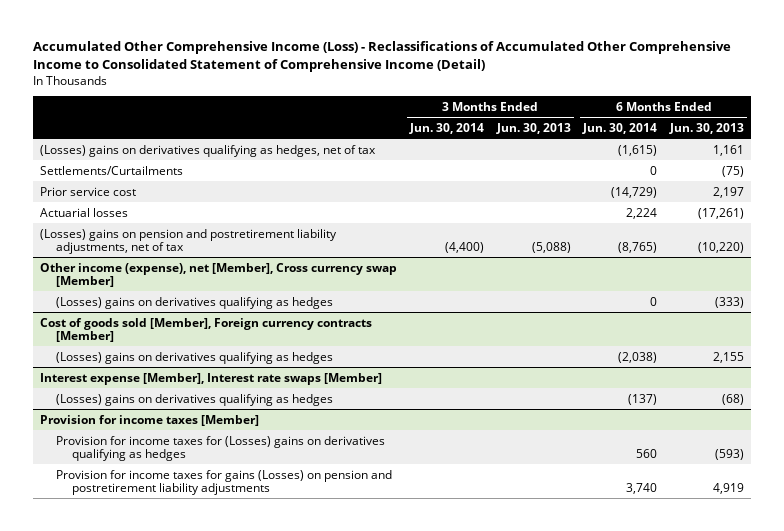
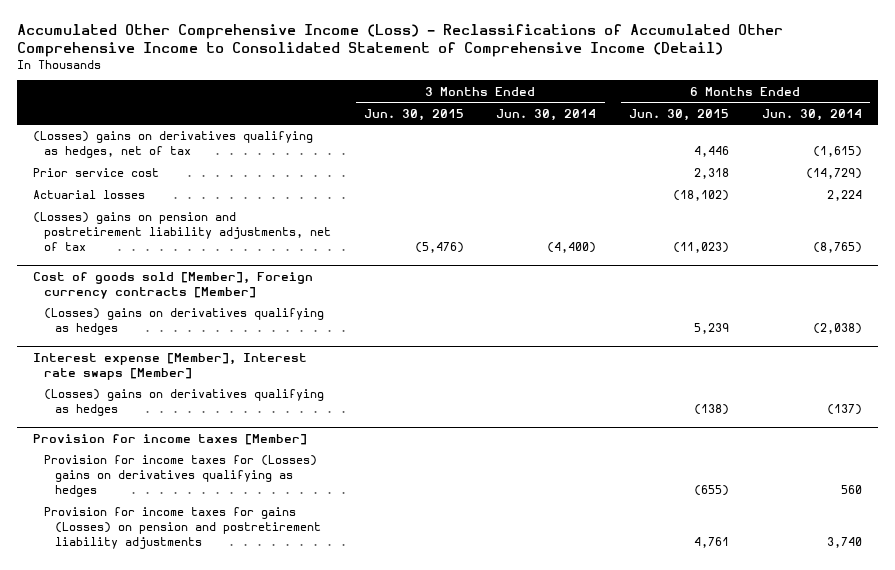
[495,122,571,134] Jun. 30, 2013 -> none
[669,122,745,134] Jun. 30, 2013 -> none
none -> [363,108,464,121] Jun. 30, 2015
none -> [629,108,730,121] Jun. 30, 2015
[39,165,183,175] Settlements/Curtailments -> none
[39,262,397,287] Other income (expense), net [Member], Cross currency swap [Member] -> none
[55,296,333,309] (Losses) gains on derivatives qualifying as hedges -> none

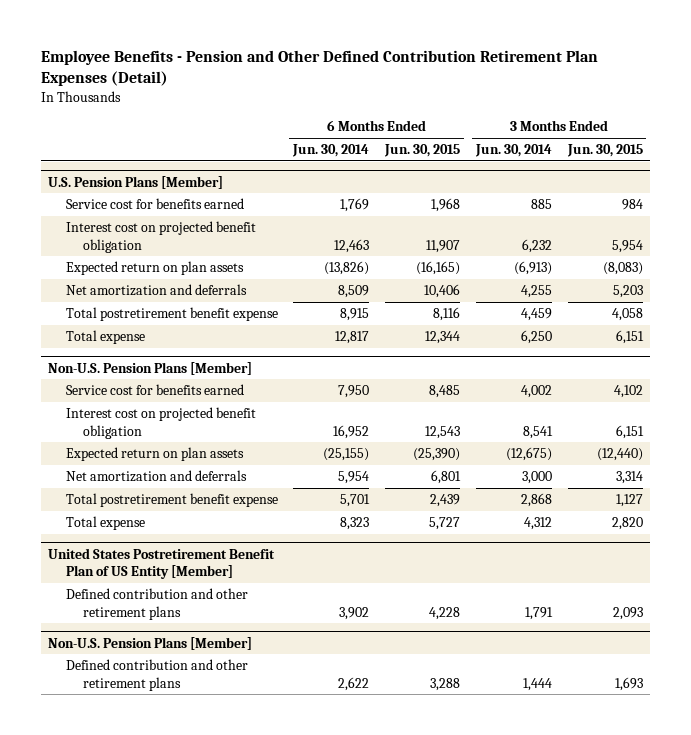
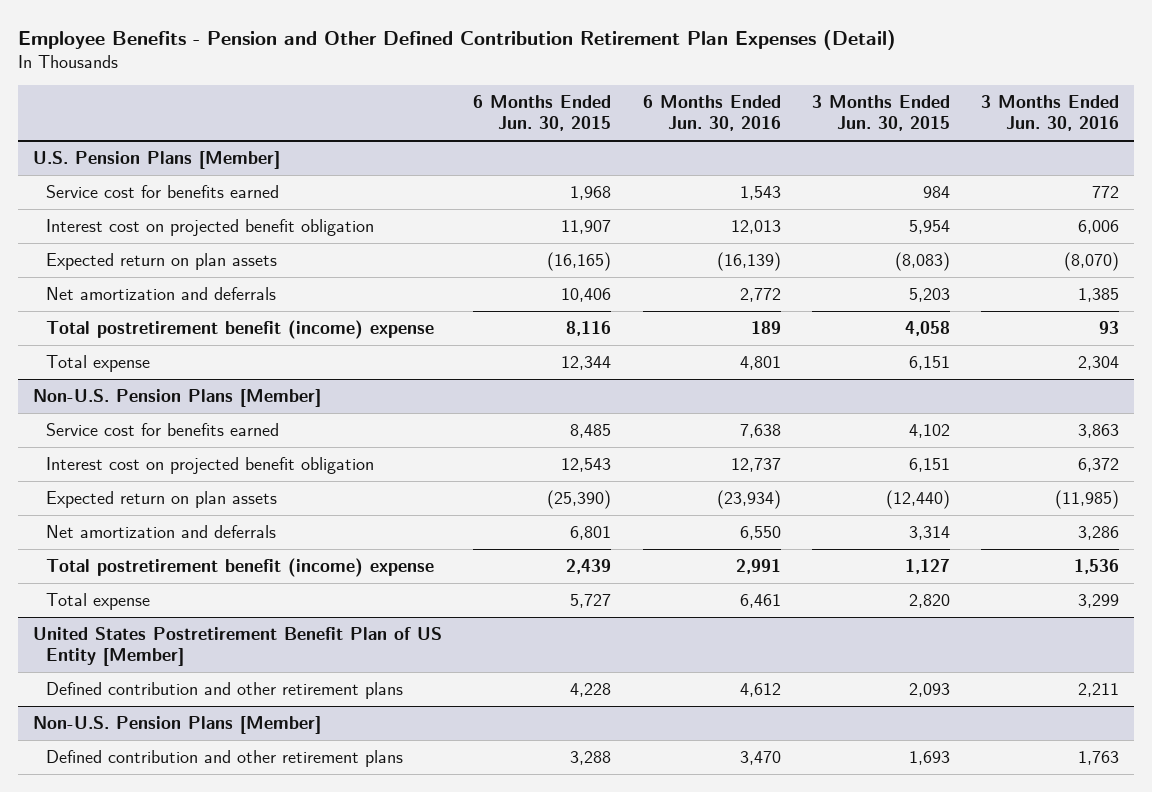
[292,144,370,158] Jun. 30, 2014 -> none
[474,144,552,158] Jun. 30, 2014 -> none
none -> [642,95,781,132] 6 Months Ended Jun. 30, 2016
none -> [980,95,1119,132] 3 Months Ended Jun. 30, 2016
[65,306,278,321] Total postretirement benefit expense -> [46,320,435,340] Total postretirement benefit (income) expense
[65,492,278,507] Total postretirement benefit expense -> [46,558,435,578] Total postretirement benefit (income) expense

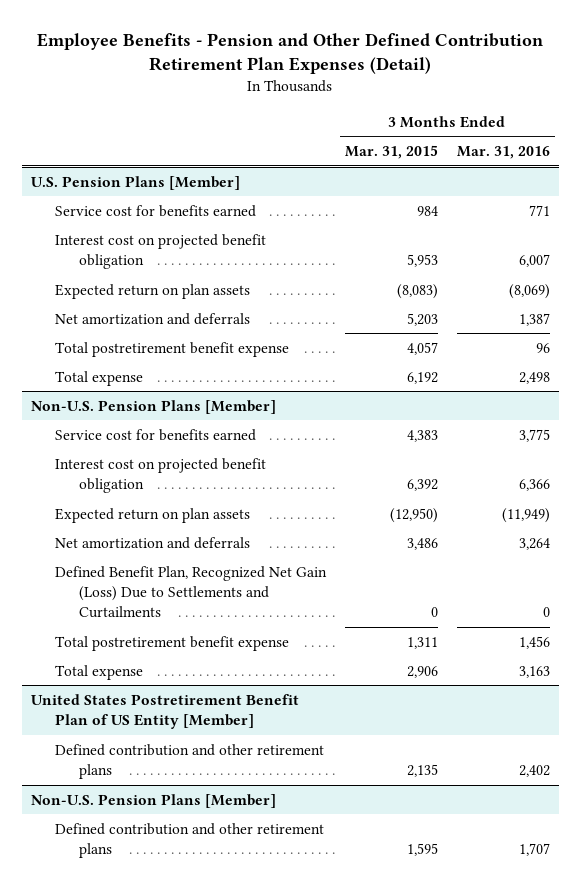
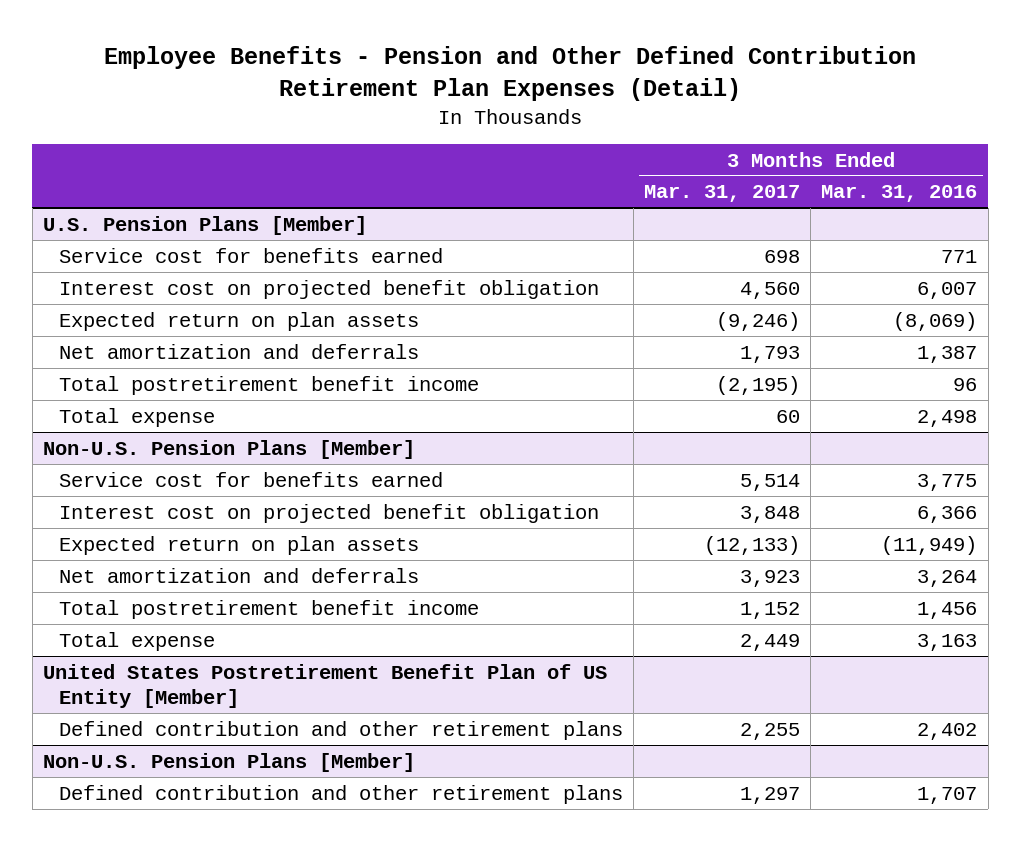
[344,145,438,160] Mar. 31, 2015 -> none
none -> [643,185,800,203] Mar. 31, 2017
[54,341,289,357] Total postretirement benefit expense -> [58,375,479,395] Total postretirement benefit income
[54,565,327,619] Defined Benefit Plan, Recognized Net Gain (Loss) Due to Settlements and Curtailments -> none
[54,635,289,651] Total postretirement benefit expense -> [58,599,479,619] Total postretirement benefit income

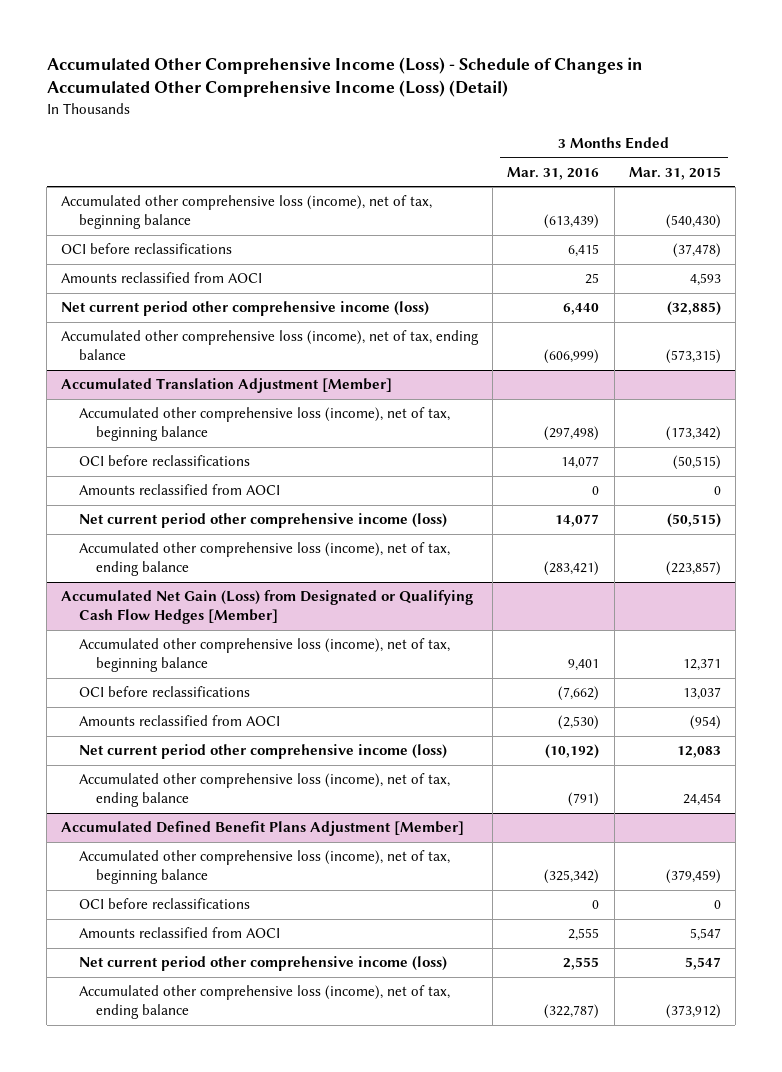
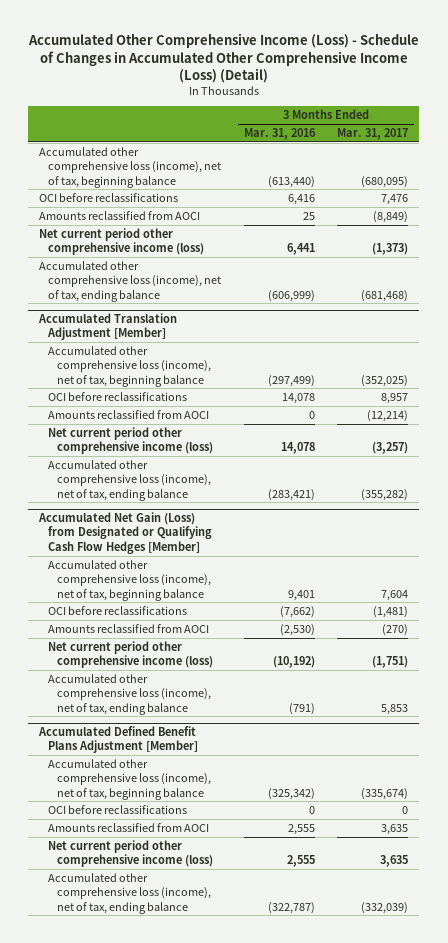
[628,166,721,180] Mar. 31, 2015 -> none
none -> [337,128,409,141] Mar. 31, 2017
[544,214,600,230] (613,439) -> [267,175,315,188] (613,440)
[568,244,600,258] 6,415 -> [287,193,315,205] 6,416
[563,303,600,316] 6,440 -> [286,243,315,256] 6,441
[544,426,600,442] (297,498) -> [267,374,315,387] (297,499)
[561,456,600,470] 14,077 -> [281,392,315,404] 14,078
[555,514,600,528] 14,077 -> [280,442,315,455] 14,078

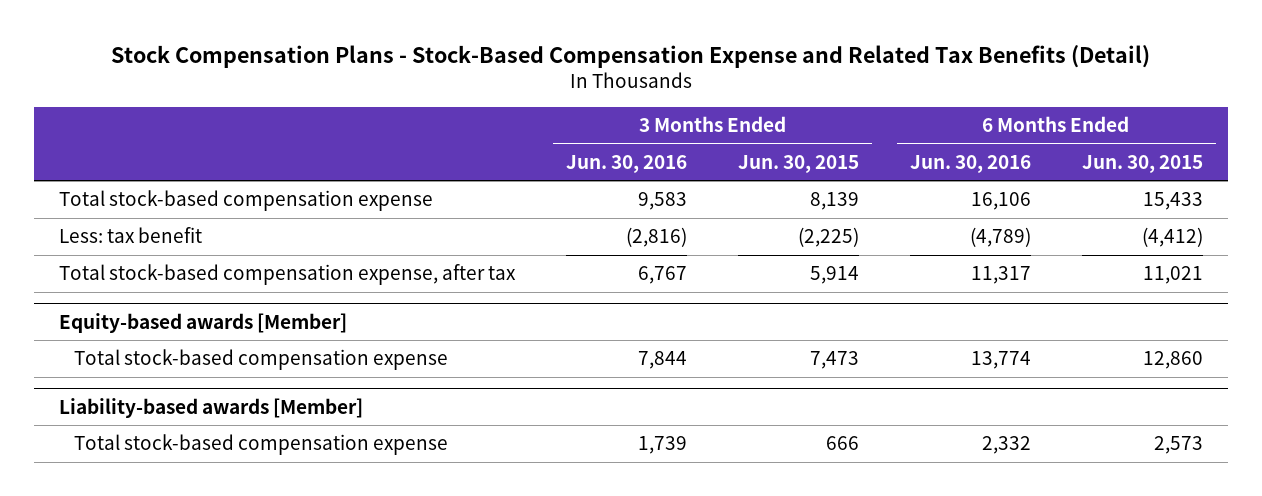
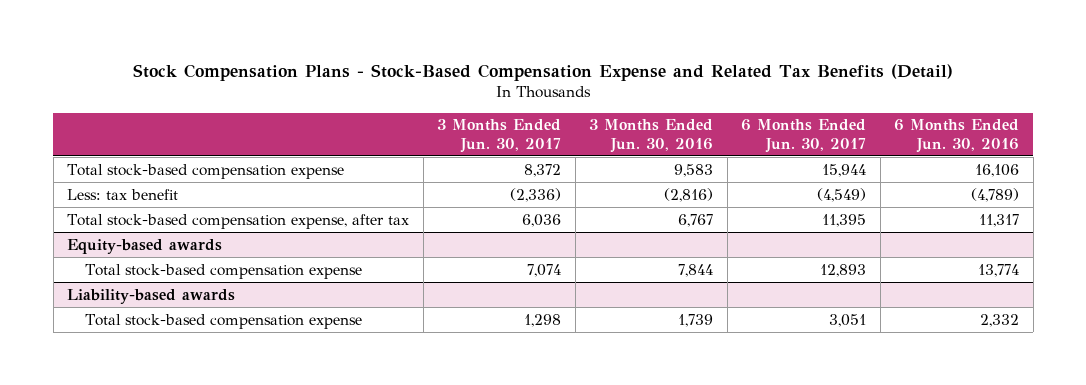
[737,154,859,173] Jun. 30, 2015 -> none
[1081,154,1203,173] Jun. 30, 2015 -> none
none -> [437,119,562,153] 3 Months Ended Jun. 30, 2017
none -> [741,119,867,153] 6 Months Ended Jun. 30, 2017
[59,312,348,333] Equity-based awards [Member] -> [67,238,223,254] Equity-based awards
[59,397,364,418] Liability-based awards [Member] -> [67,288,236,304] Liability-based awards

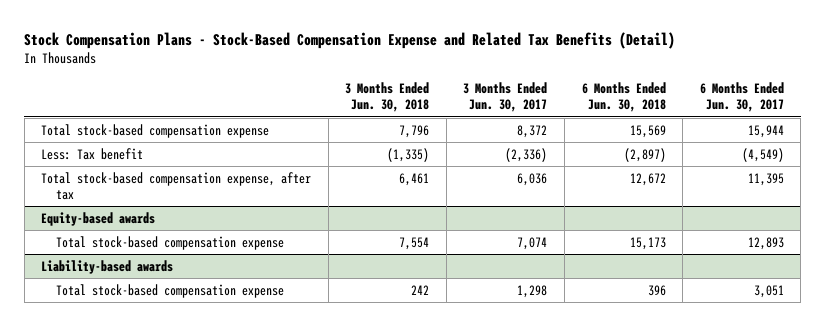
[589,119,714,153] 3 Months Ended Jun. 30, 2016 -> none
[894,119,1020,153] 6 Months Ended Jun. 30, 2016 -> none
none -> [345,82,430,113] 3 Months Ended Jun. 30, 2018
none -> [581,82,666,113] 6 Months Ended Jun. 30, 2018
[67,188,179,200] Less: tax benefit -> [41,147,144,160] Less: Tax benefit

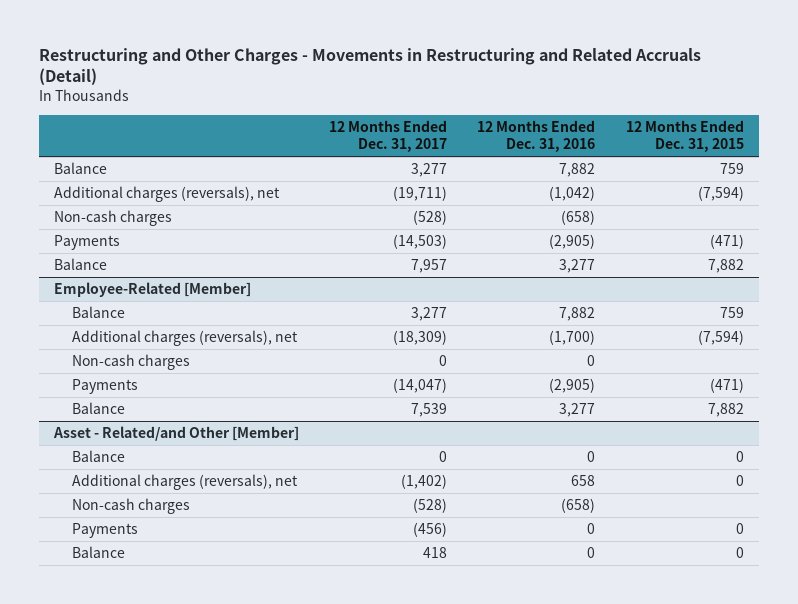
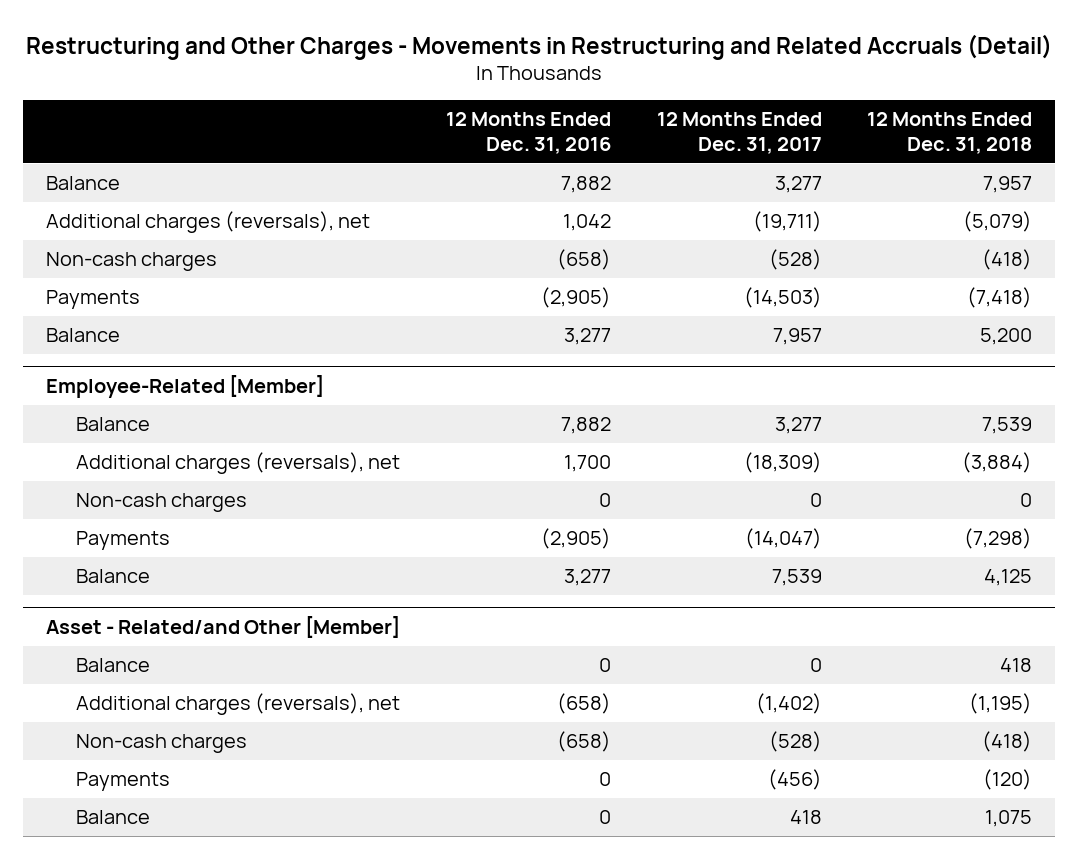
[625,119,744,153] 12 Months Ended Dec. 31, 2015 -> none
none -> [867,112,1033,154] 12 Months Ended Dec. 31, 2018
[549,186,596,202] (1,042) -> [562,214,611,232] 1,042
[549,330,596,346] (1,700) -> [563,455,611,473] 1,700
[571,475,596,487] 658 -> [556,693,611,715] (658)

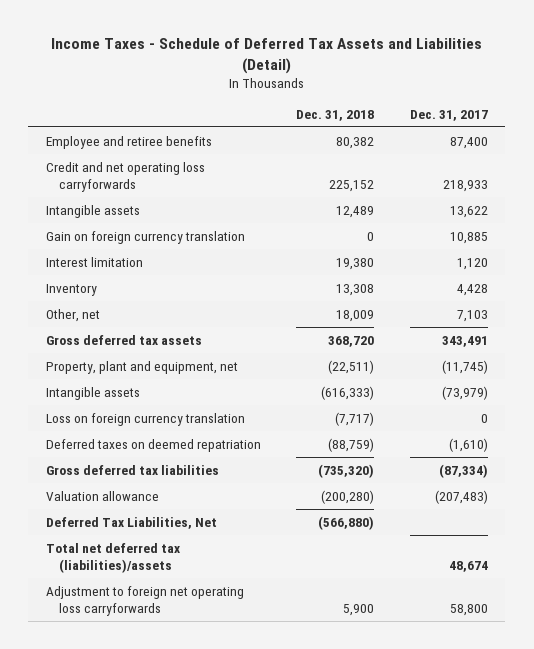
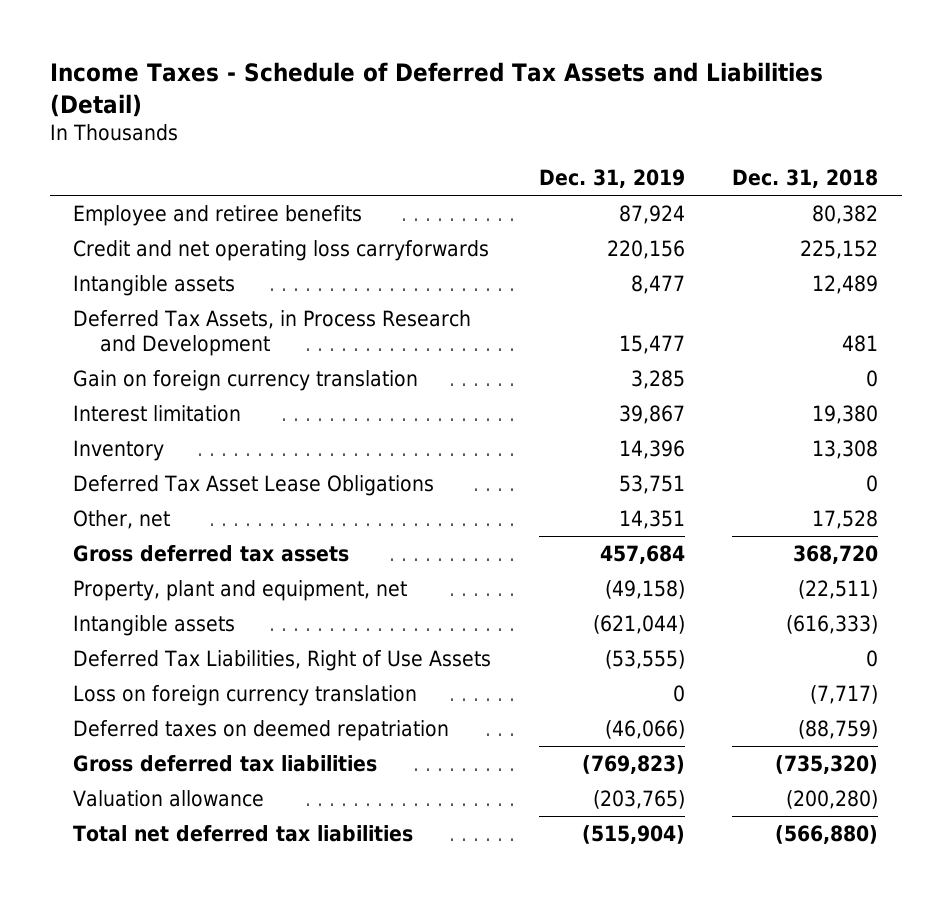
[409,109,488,121] Dec. 31, 2017 -> none
none -> [538,169,685,189] Dec. 31, 2019
none -> [73,309,472,357] Deferred Tax Assets, in Process Research and Development
none -> [73,474,435,496] Deferred Tax Asset Lease Obligations
[336,309,375,322] 18,009 -> [812,509,879,529] 17,528
none -> [73,649,492,671] Deferred Tax Liabilities, Right of Use Assets
[46,542,181,573] Total net deferred tax (liabilities)/assets -> none
[46,585,245,616] Adjustment to foreign net operating loss carryforwards -> none
[46,516,218,529] Deferred Tax Liabilities, Net -> [73,824,414,842] Total net deferred tax liabilities

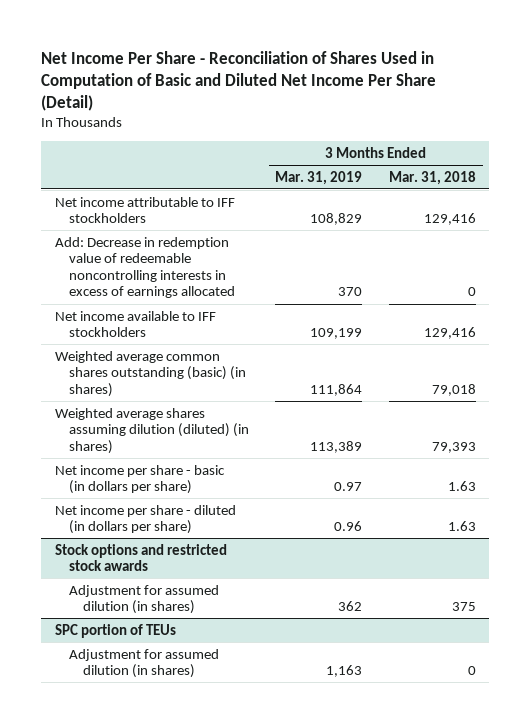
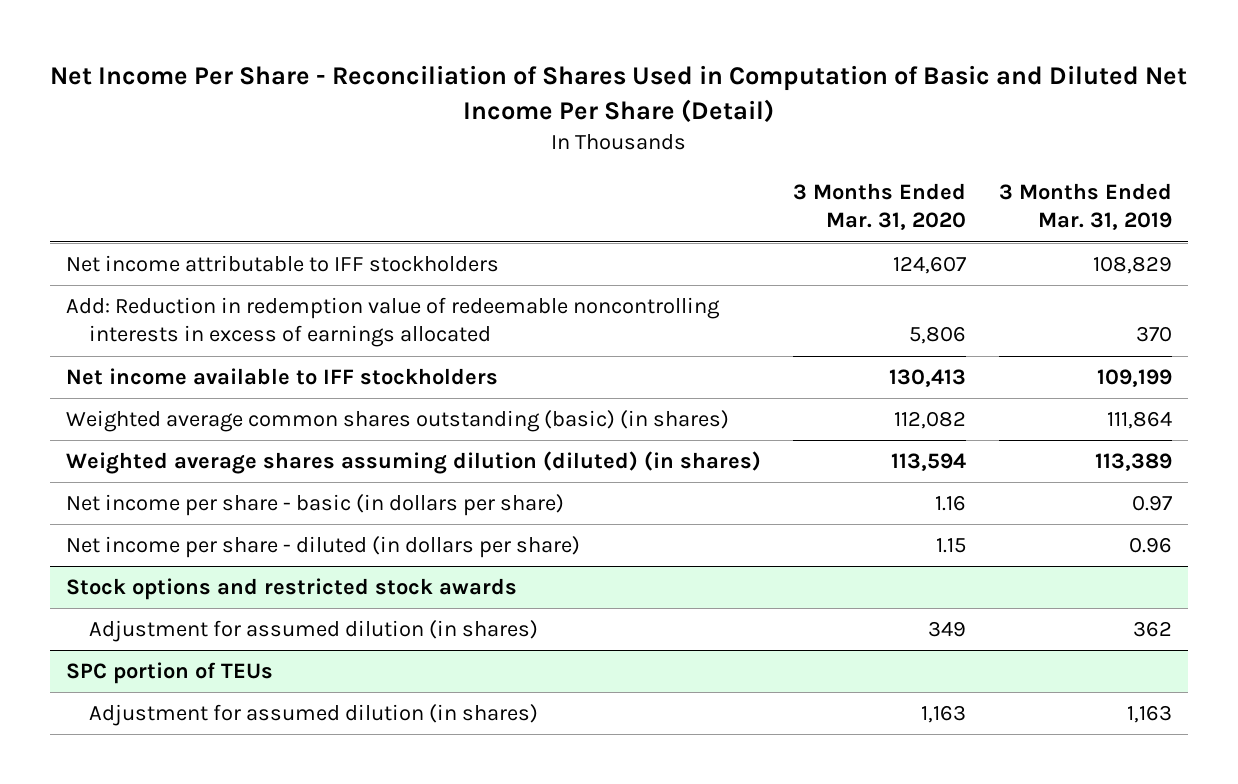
[389,170,477,185] Mar. 31, 2018 -> none
none -> [793,183,967,231] 3 Months Ended Mar. 31, 2020
[54,236,235,299] Add: Decrease in redemption value of redeemable noncontrolling interests in excess of earnings allocated -> [66,297,721,348] Add: Reduction in redemption value of redeemable noncontrolling interests in excess of earnings allocated

